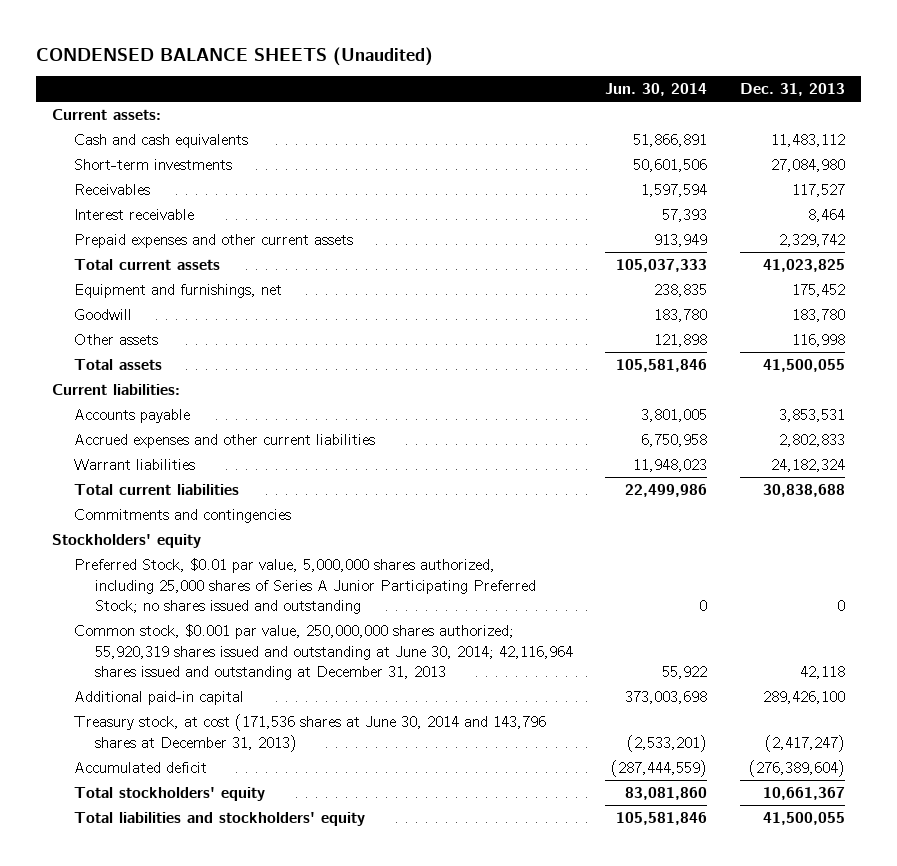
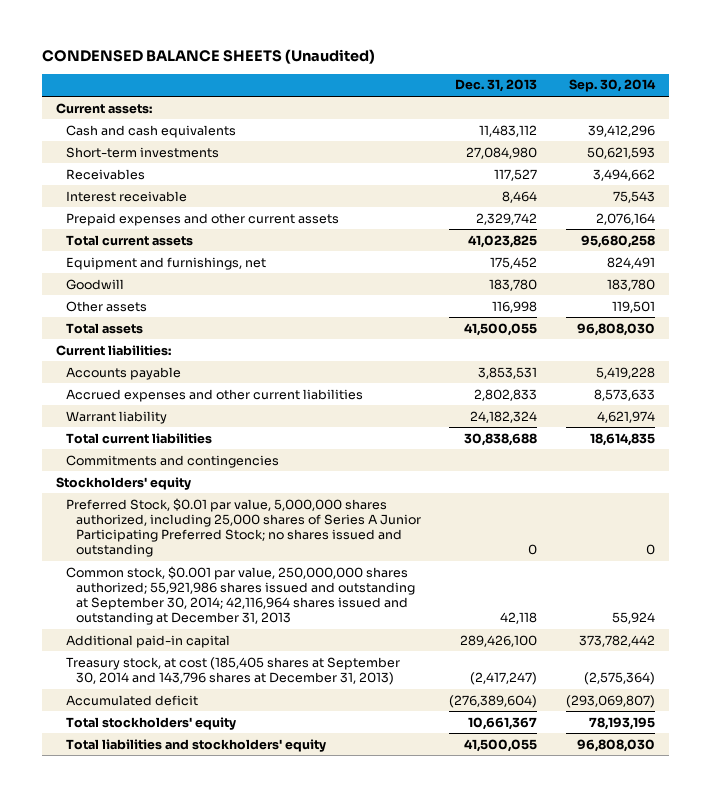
[605,83,708,97] Jun. 30, 2014 -> none
none -> [568,79,656,93] Sep. 30, 2014
[73,458,195,470] Warrant liabilities -> [65,410,167,424] Warrant liability
[73,623,573,681] Common stock, $0.001 par value, 250,000,000 shares authorized; 55,920,319 shares issued and outstanding at June 30, 2014; 42,116,964 shares issued and outstanding at December 31, 2013 -> [65,565,415,626] Common stock, $0.001 par value, 250,000,000 shares authorized; 55,921,986 shares issued and outstanding at September 30, 2014; 42,116,964 shares issued and outstanding at December 31, 2013
[73,713,546,752] Treasury stock, at cost (171,536 shares at June 30, 2014 and 143,796 shares at December 31, 2013) -> [65,656,400,685] Treasury stock, at cost (185,405 shares at September 30, 2014 and 143,796 shares at December 31, 2013)

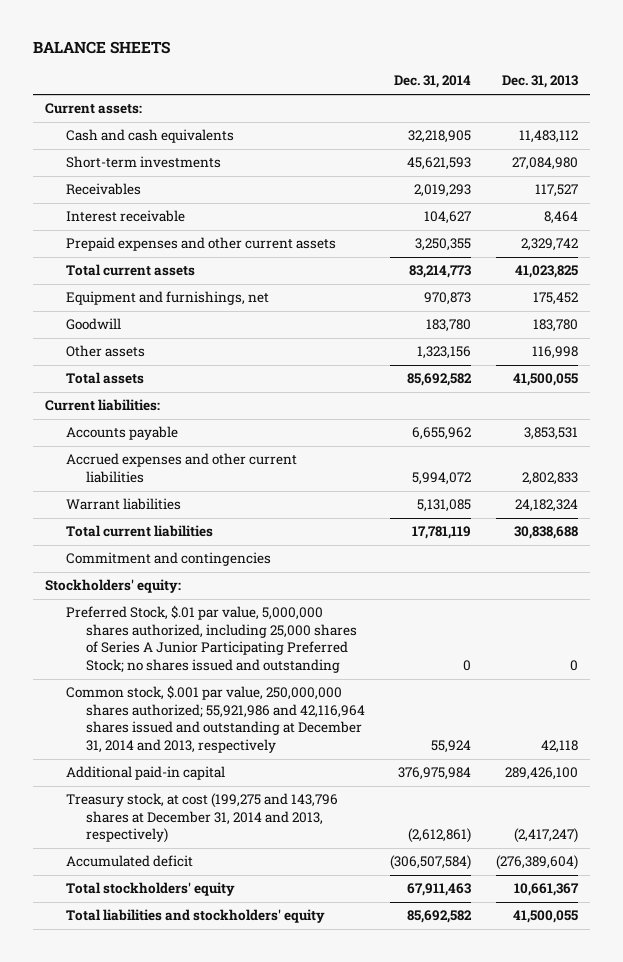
[41,49,375,65] CONDENSED BALANCE SHEETS (Unaudited) -> [32,41,170,55] BALANCE SHEETS
[568,79,656,93] Sep. 30, 2014 -> none
none -> [393,75,471,89] Dec. 31, 2014
[65,410,167,424] Warrant liability -> [65,498,181,511] Warrant liabilities
[65,454,279,468] Commitments and contingencies -> [65,552,271,567] Commitment and contingencies
[56,476,192,490] Stockholders' equity -> [45,579,182,594] Stockholders' equity:
[65,497,421,558] Preferred Stock, $0.01 par value, 5,000,000 shares authorized, including 25,000 shares of Series A Junior Participating Preferred Stock; no shares issued and outstanding -> [65,605,358,673] Preferred Stock, $.01 par value, 5,000,000 shares authorized, including 25,000 shares of Series A Junior Participating Preferred Stock; no shares issued and outstanding
[65,565,415,626] Common stock, $0.001 par value, 250,000,000 shares authorized; 55,921,986 shares issued and outstanding at September 30, 2014; 42,116,964 shares issued and outstanding at December 31, 2013 -> [65,685,366,753] Common stock, $.001 par value, 250,000,000 shares authorized; 55,921,986 and 42,116,964 shares issued and outstanding at December 31, 2014 and 2013, respectively
[65,656,400,685] Treasury stock, at cost (185,405 shares at September 30, 2014 and 143,796 shares at December 31, 2013) -> [65,793,338,844] Treasury stock, at cost (199,275 and 143,796 shares at December 31, 2014 and 2013, respectively)

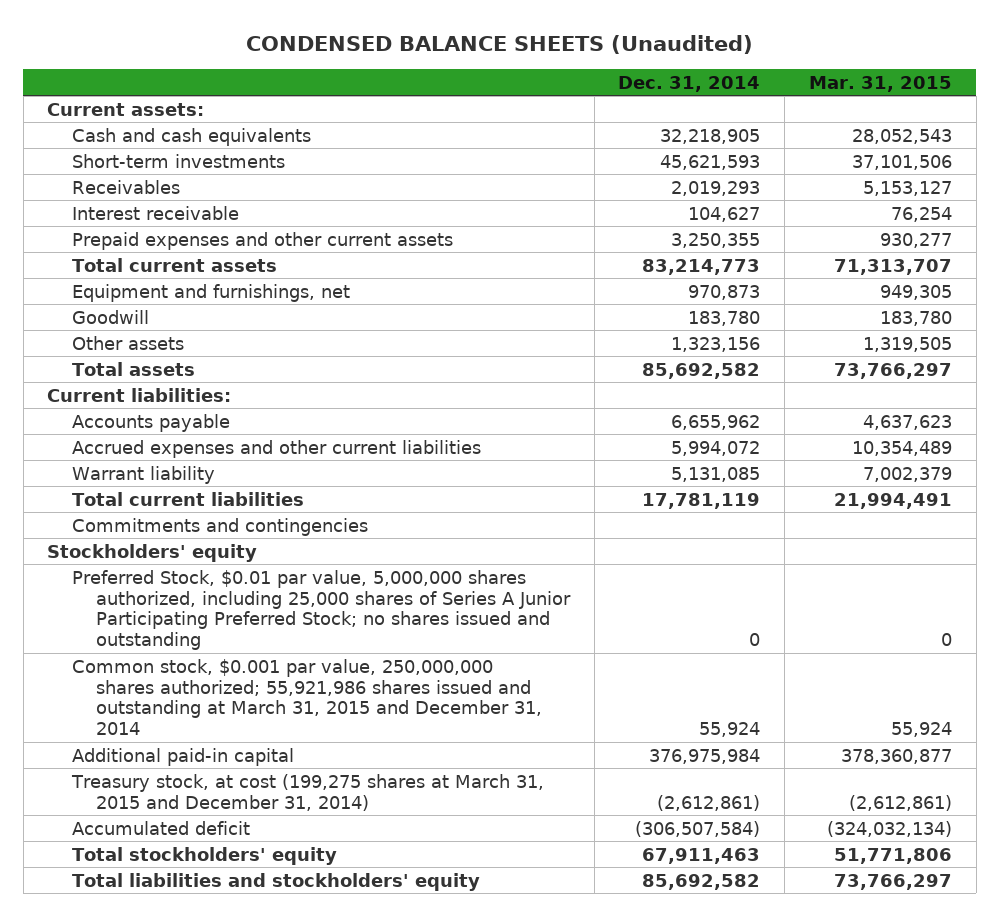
[32,41,170,55] BALANCE SHEETS -> [245,34,753,54] CONDENSED BALANCE SHEETS (Unaudited)
[501,75,578,89] Dec. 31, 2013 -> none
none -> [809,75,953,92] Mar. 31, 2015
[65,498,181,511] Warrant liabilities -> [71,465,215,484] Warrant liability
[65,552,271,567] Commitment and contingencies -> [71,517,368,536] Commitments and contingencies
[45,579,182,594] Stockholders' equity: -> [47,543,258,562] Stockholders' equity
[65,605,358,673] Preferred Stock, $.01 par value, 5,000,000 shares authorized, including 25,000 shares of Series A Junior Participating Preferred Stock; no shares issued and outstanding -> [71,569,571,651] Preferred Stock, $0.01 par value, 5,000,000 shares authorized, including 25,000 shares of Series A Junior Participating Preferred Stock; no shares issued and outstanding
[65,685,366,753] Common stock, $.001 par value, 250,000,000 shares authorized; 55,921,986 and 42,116,964 shares issued and outstanding at December 31, 2014 and 2013, respectively -> [71,658,542,736] Common stock, $0.001 par value, 250,000,000 shares authorized; 55,921,986 shares issued and outstanding at March 31, 2015 and December 31, 2014
[65,793,338,844] Treasury stock, at cost (199,275 and 143,796 shares at December 31, 2014 and 2013, respectively) -> [70,773,544,811] Treasury stock, at cost (199,275 shares at March 31, 2015 and December 31, 2014)

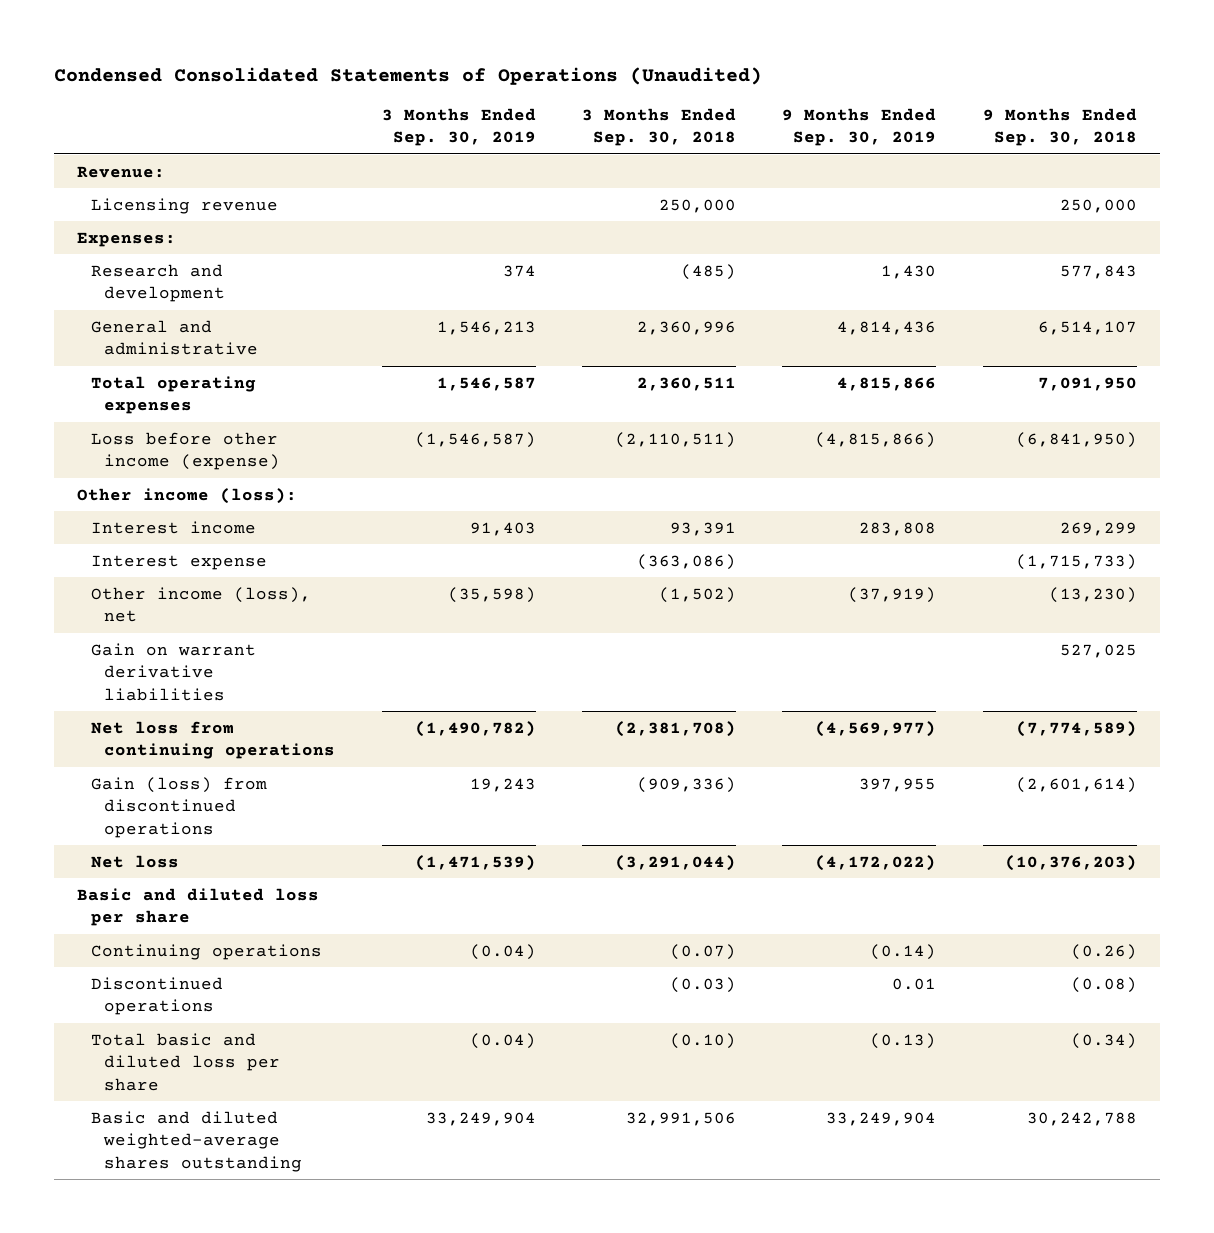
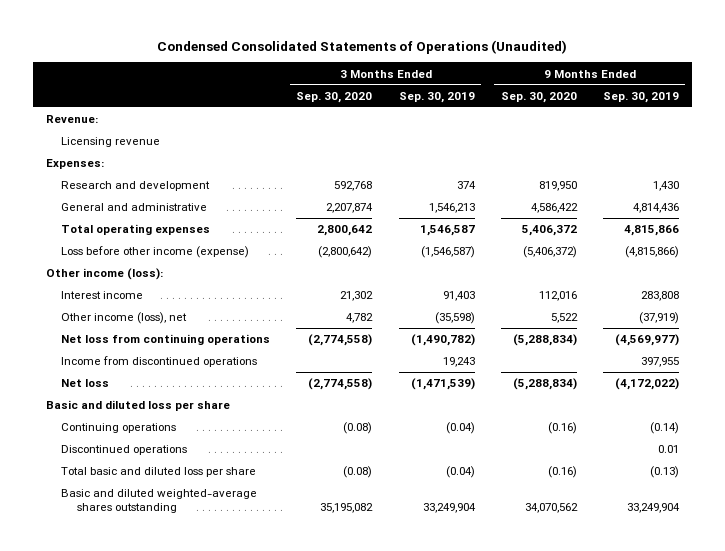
[581,107,736,147] 3 Months Ended Sep. 30, 2018 -> none
[982,107,1137,147] 9 Months Ended Sep. 30, 2018 -> none
none -> [296,91,373,103] Sep. 30, 2020
none -> [500,91,577,103] Sep. 30, 2020
[90,554,267,570] Interest expense -> none
[90,642,256,701] Gain on warrant derivative liabilities -> none
[90,776,267,838] Gain (loss) from discontinued operations -> [61,356,258,368] Income from discontinued operations

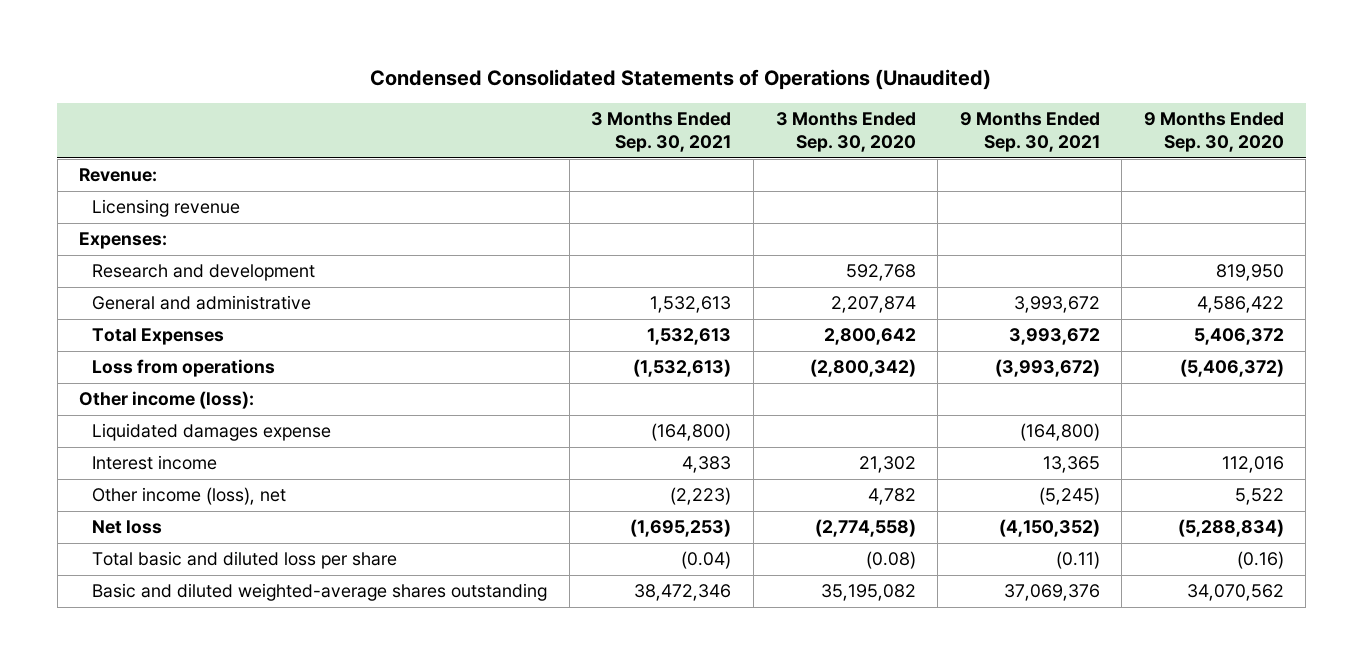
[398,91,475,103] Sep. 30, 2019 -> none
[602,91,679,103] Sep. 30, 2019 -> none
none -> [591,112,732,153] 3 Months Ended Sep. 30, 2021
none -> [959,112,1100,153] 9 Months Ended Sep. 30, 2021
[61,246,250,259] Loss before other income (expense) -> none
[61,224,211,236] Total operating expenses -> [92,328,225,346] Total Expenses
none -> [92,359,276,378] Loss from operations
none -> [92,423,332,442] Liquidated damages expense
[61,334,271,346] Net loss from continuing operations -> none
[61,356,258,368] Income from discontinued operations -> none
[45,400,230,412] Basic and diluted loss per share -> none
[61,423,177,434] Continuing operations -> none
[61,445,188,456] Discontinued operations -> none

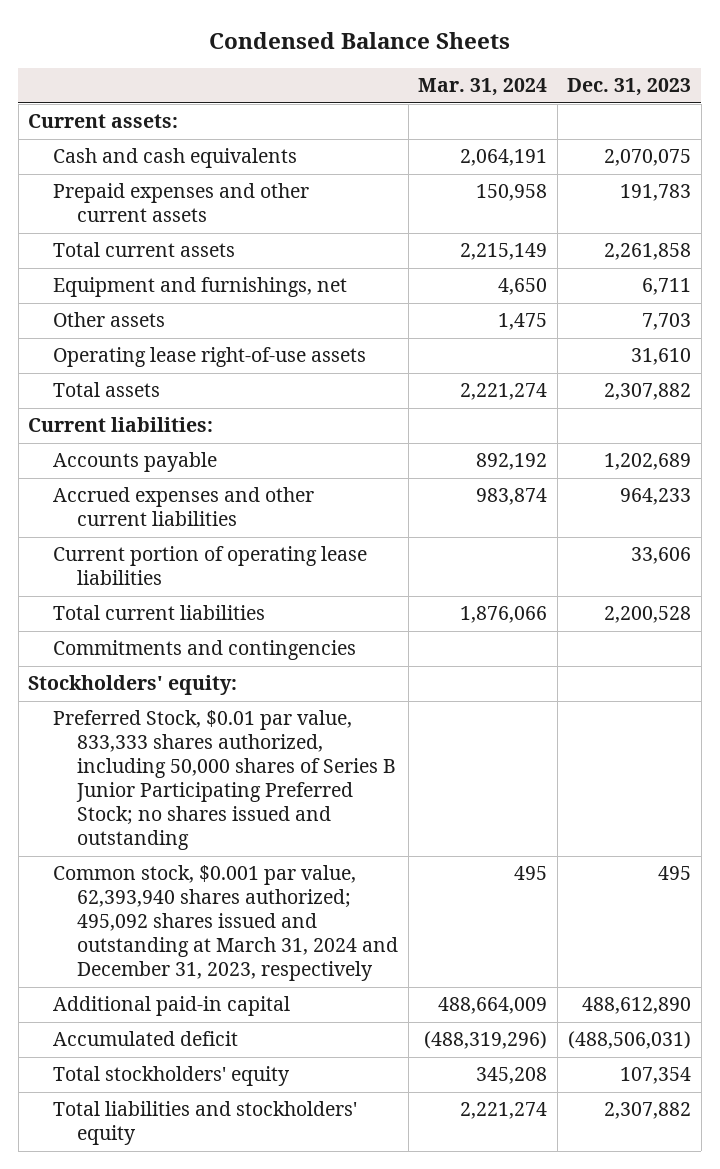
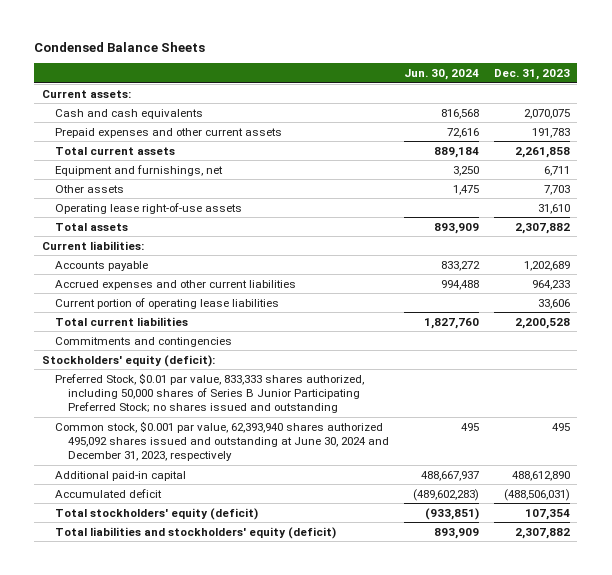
[418,78,548,97] Mar. 31, 2024 -> none
none -> [403,68,479,80] Jun. 30, 2024
[28,675,238,696] Stockholders' equity: -> [41,354,215,367] Stockholders' equity (deficit):
[52,865,399,982] Common stock, $0.001 par value, 62,393,940 shares authorized; 495,092 shares issued and outstanding at March 31, 2024 and December 31, 2023, respectively -> [54,420,389,461] Common stock, $0.001 par value, 62,393,940 shares authorized 495,092 shares issued and outstanding at June 30, 2024 and December 31, 2023, respectively
[52,1066,290,1087] Total stockholders' equity -> [54,507,258,520] Total stockholders' equity (deficit)
[52,1101,357,1146] Total liabilities and stockholders' equity -> [54,526,336,539] Total liabilities and stockholders' equity (deficit)

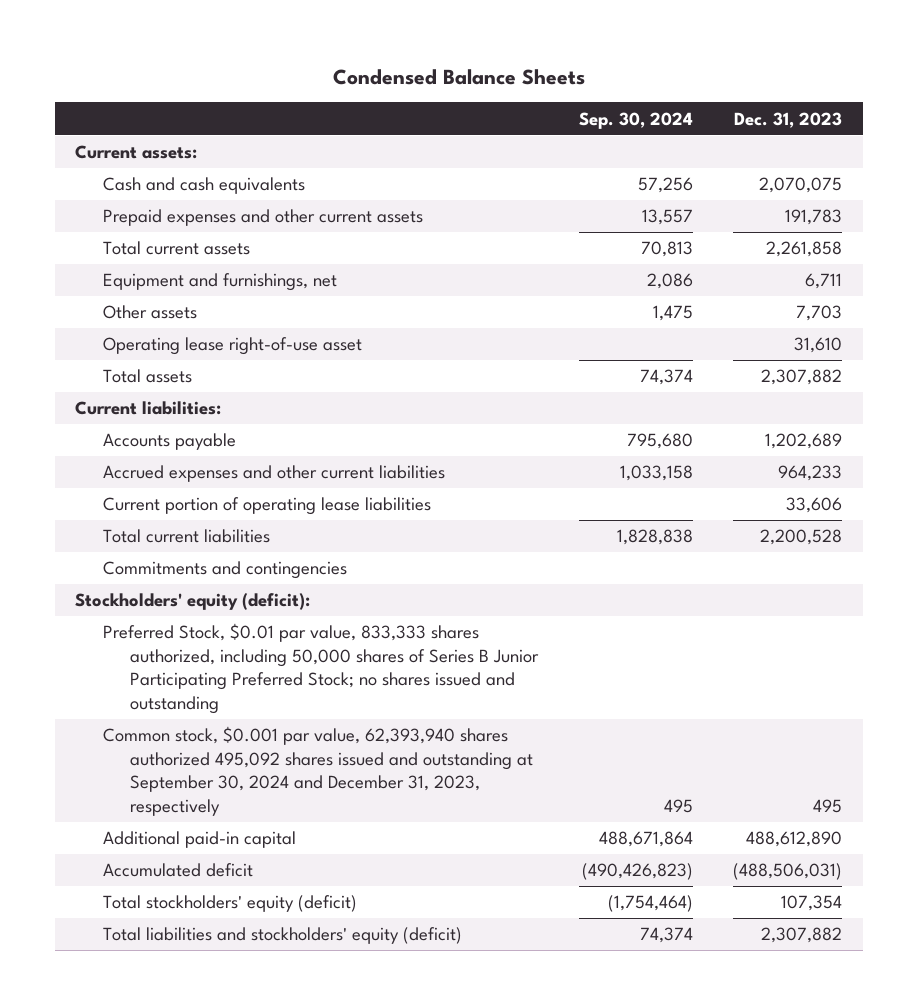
[403,68,479,80] Jun. 30, 2024 -> none
none -> [578,111,693,129] Sep. 30, 2024
[54,202,242,214] Operating lease right-of-use assets -> [102,337,362,356] Operating lease right-of-use asset
[54,420,389,461] Common stock, $0.001 par value, 62,393,940 shares authorized 495,092 shares issued and outstanding at June 30, 2024 and December 31, 2023, respectively -> [102,726,534,816] Common stock, $0.001 par value, 62,393,940 shares authorized 495,092 shares issued and outstanding at September 30, 2024 and December 31, 2023, respectively

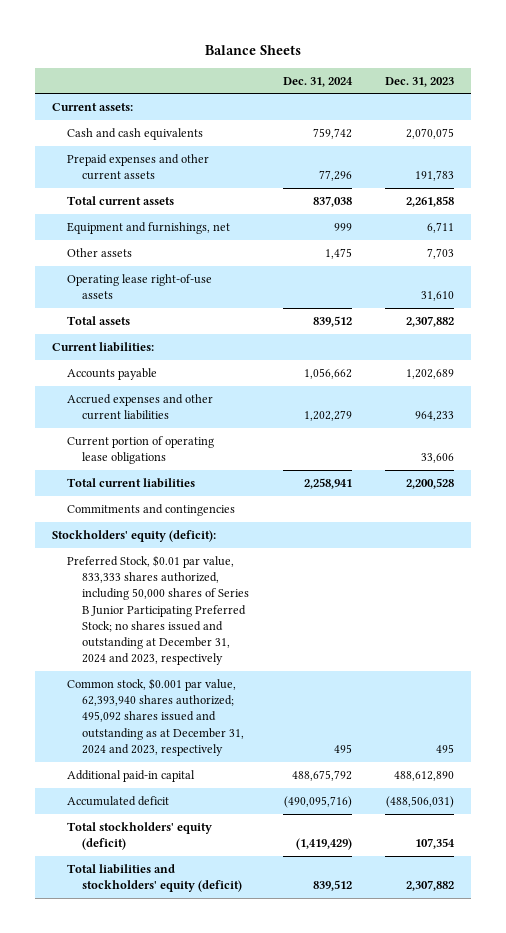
[332,68,585,85] Condensed Balance Sheets -> [205,44,302,55] Balance Sheets
[578,111,693,129] Sep. 30, 2024 -> none
none -> [282,76,353,87] Dec. 31, 2024
[102,337,362,356] Operating lease right-of-use asset -> [67,273,213,300] Operating lease right-of-use assets
[102,497,431,516] Current portion of operating lease liabilities -> [67,435,215,465] Current portion of operating lease obligations
[102,623,540,714] Preferred Stock, $0.01 par value, 833,333 shares authorized, including 50,000 shares of Series B Junior Participating Preferred Stock; no shares issued and outstanding -> [67,554,250,666] Preferred Stock, $0.01 par value, 833,333 shares authorized, including 50,000 shares of Series B Junior Participating Preferred Stock; no shares issued and outstanding at December 31, 2024 and 2023, respectively
[102,726,534,816] Common stock, $0.001 par value, 62,393,940 shares authorized 495,092 shares issued and outstanding at September 30, 2024 and December 31, 2023, respectively -> [67,677,245,756] Common stock, $0.001 par value, 62,393,940 shares authorized; 495,092 shares issued and outstanding as at December 31, 2024 and 2023, respectively

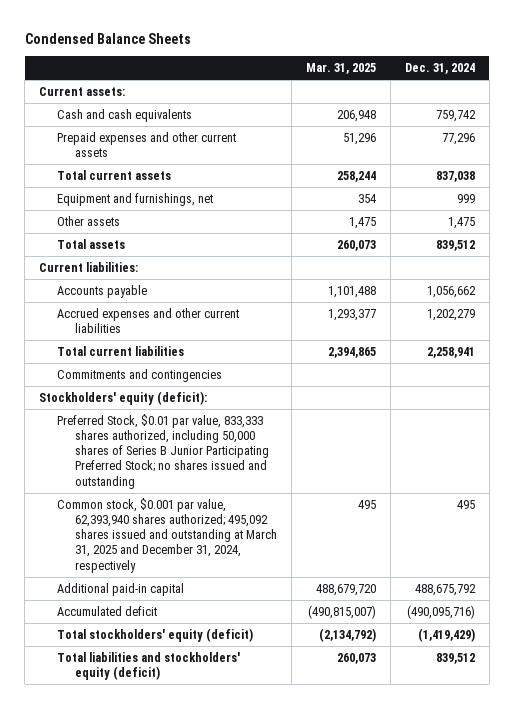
[205,44,302,55] Balance Sheets -> [24,32,191,44] Condensed Balance Sheets
[384,76,454,87] Dec. 31, 2023 -> none
none -> [305,63,376,75] Mar. 31, 2025
[67,273,213,300] Operating lease right-of-use assets -> none
[67,435,215,465] Current portion of operating lease obligations -> none
[67,554,250,666] Preferred Stock, $0.01 par value, 833,333 shares authorized, including 50,000 shares of Series B Junior Participating Preferred Stock; no shares issued and outstanding at December 31, 2024 and 2023, respectively -> [56,413,269,489] Preferred Stock, $0.01 par value, 833,333 shares authorized, including 50,000 shares of Series B Junior Participating Preferred Stock; no shares issued and outstanding
[67,677,245,756] Common stock, $0.001 par value, 62,393,940 shares authorized; 495,092 shares issued and outstanding as at December 31, 2024 and 2023, respectively -> [56,497,277,573] Common stock, $0.001 par value, 62,393,940 shares authorized; 495,092 shares issued and outstanding at March 31, 2025 and December 31, 2024, respectively

